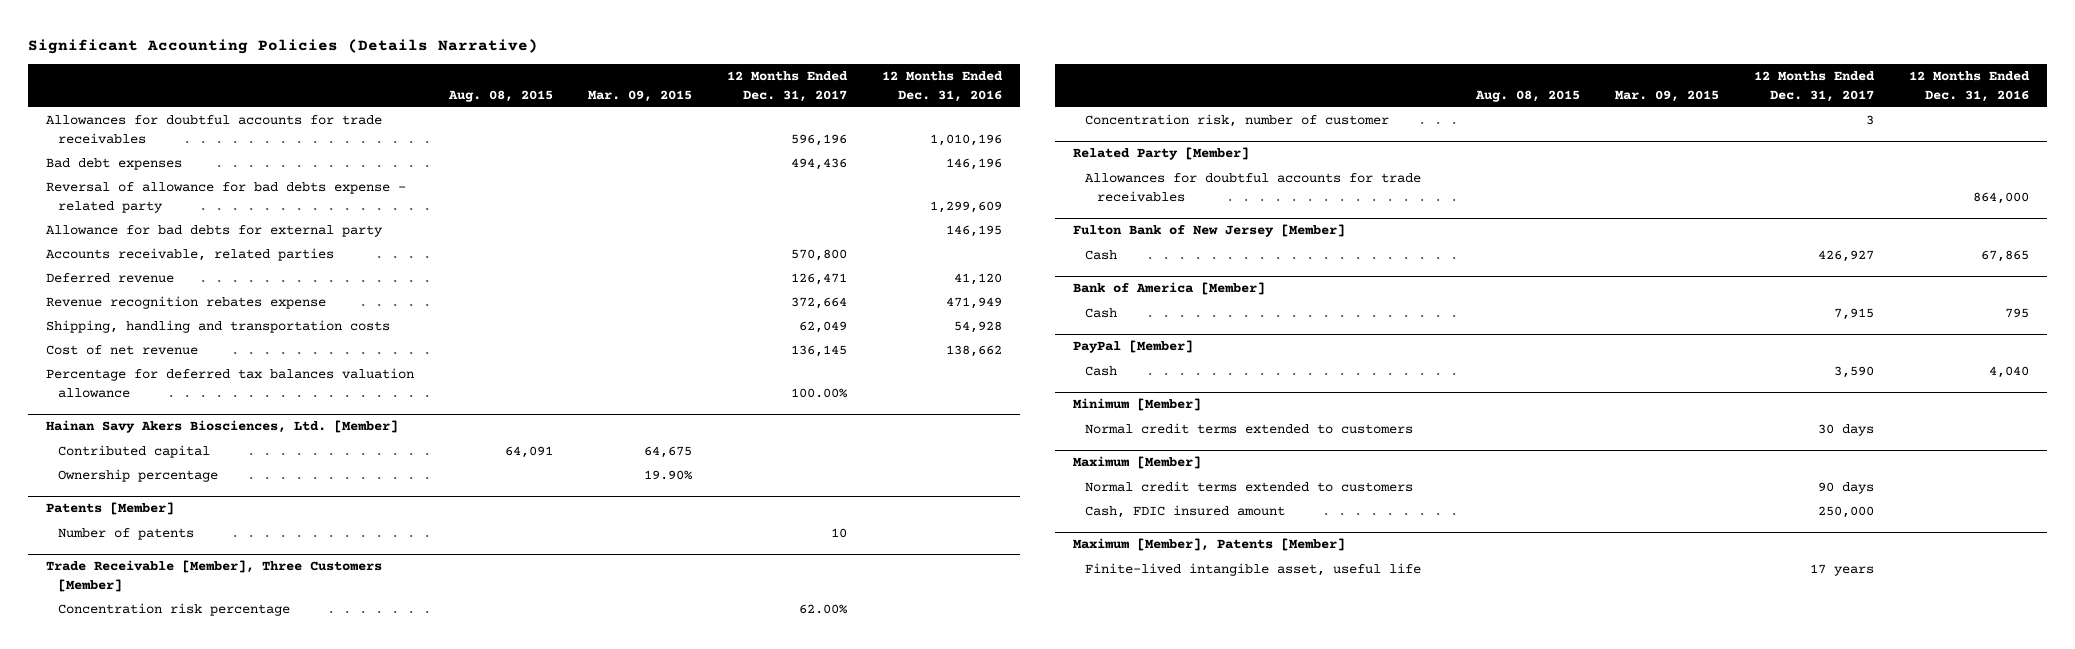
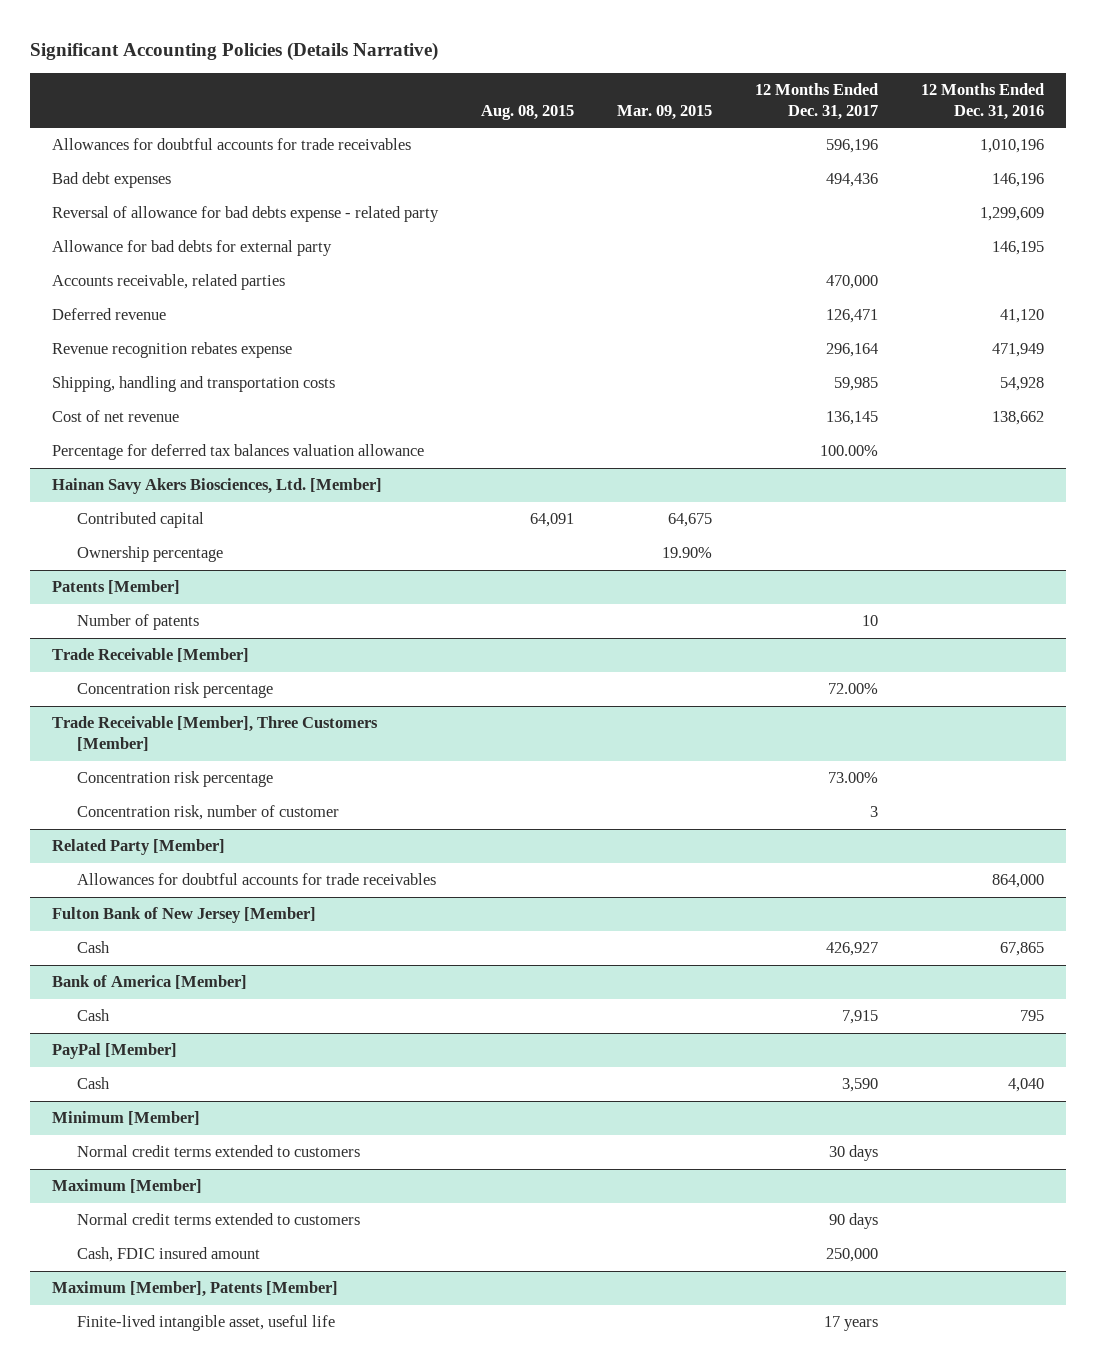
[790,249,847,262] 570,800 -> [826,275,879,290] 470,000
[790,297,847,310] 372,664 -> [826,343,879,358] 296,164
[798,321,847,334] 62,049 -> [834,377,879,392] 59,985
none -> [51,648,249,663] Trade Receivable [Member]
none -> [76,682,273,699] Concentration risk percentage
[798,604,848,615] 62.00% -> [828,772,879,784] 73.00%

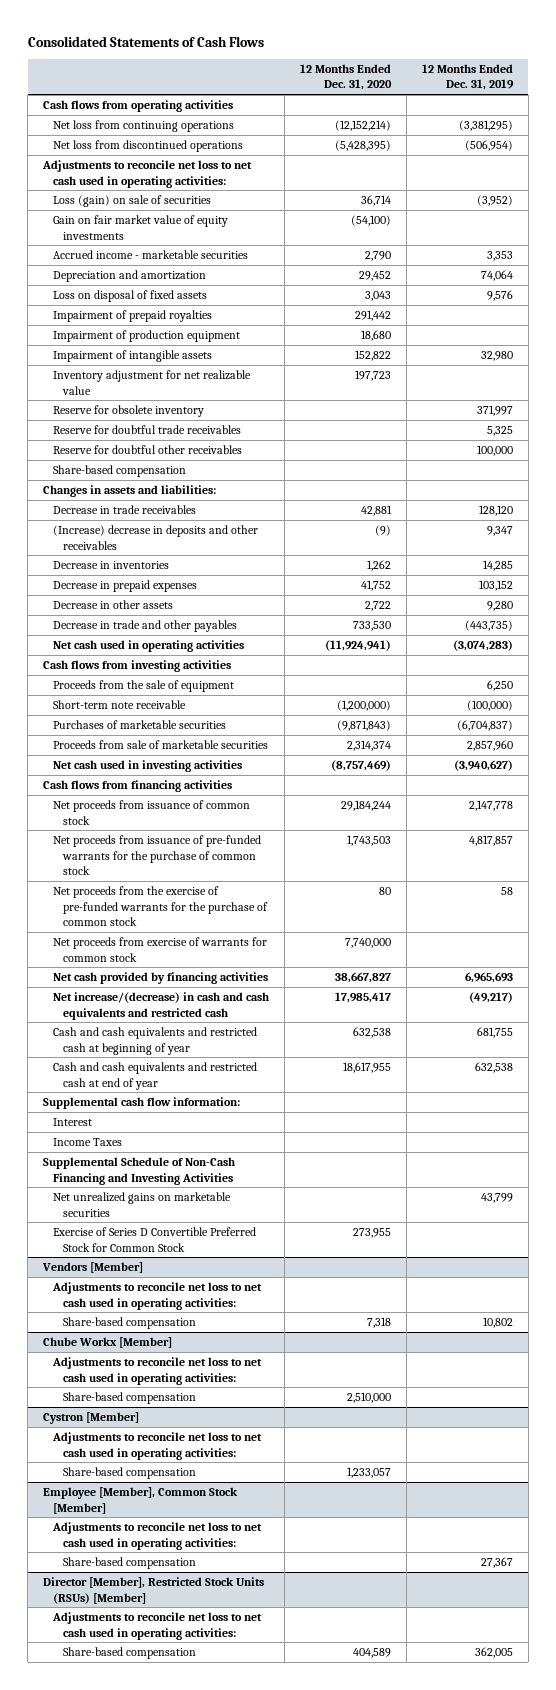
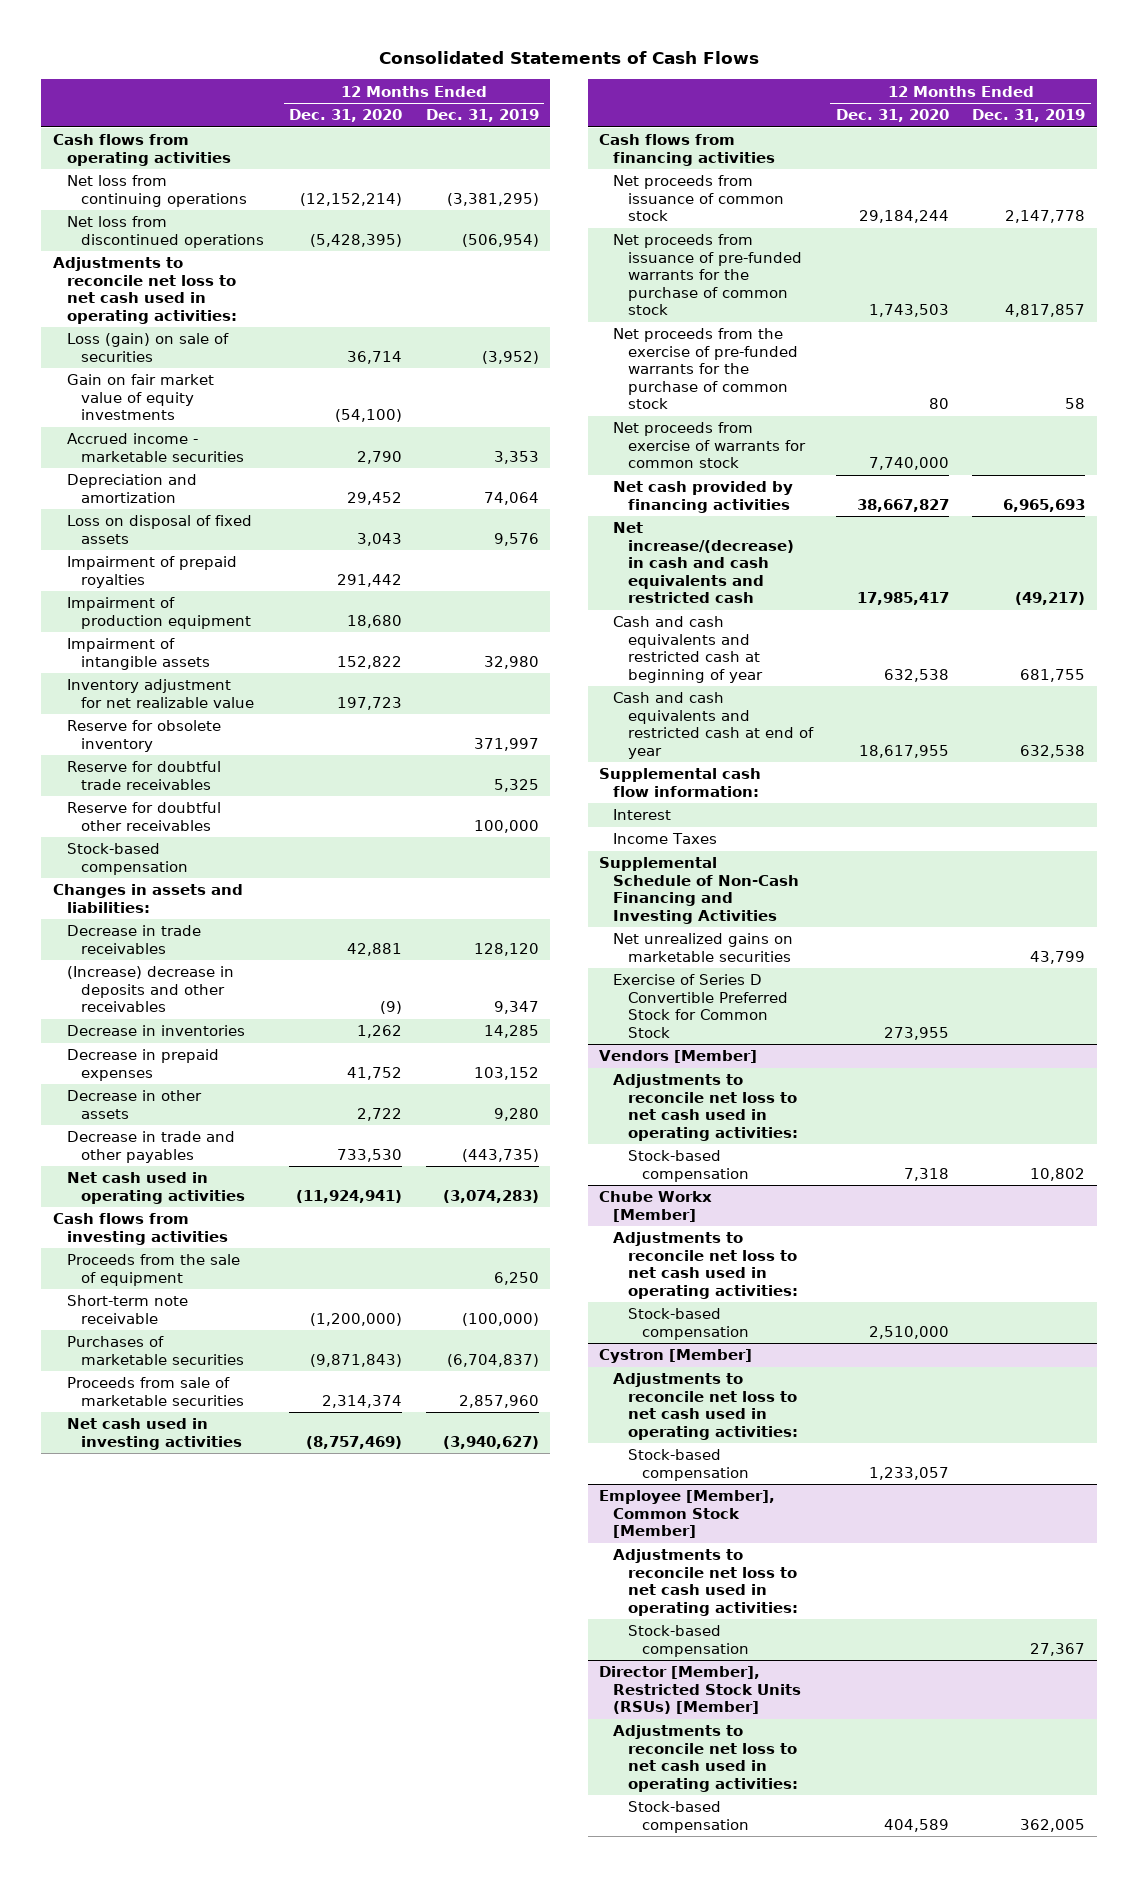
[53,465,187,478] Share-based compensation -> [66,843,189,875] Stock-based compensation
[63,1317,197,1330] Share-based compensation -> [627,1150,750,1182] Stock-based compensation
[63,1392,197,1405] Share-based compensation -> [627,1308,750,1340] Stock-based compensation
[63,1467,197,1480] Share-based compensation -> [627,1449,750,1481] Stock-based compensation
[63,1557,197,1570] Share-based compensation -> [627,1625,750,1657] Stock-based compensation
[63,1647,197,1660] Share-based compensation -> [627,1801,750,1833] Stock-based compensation

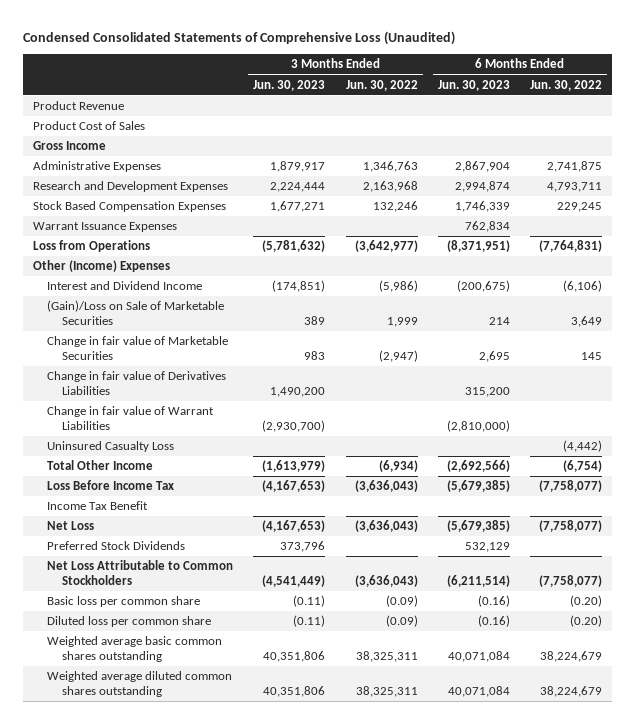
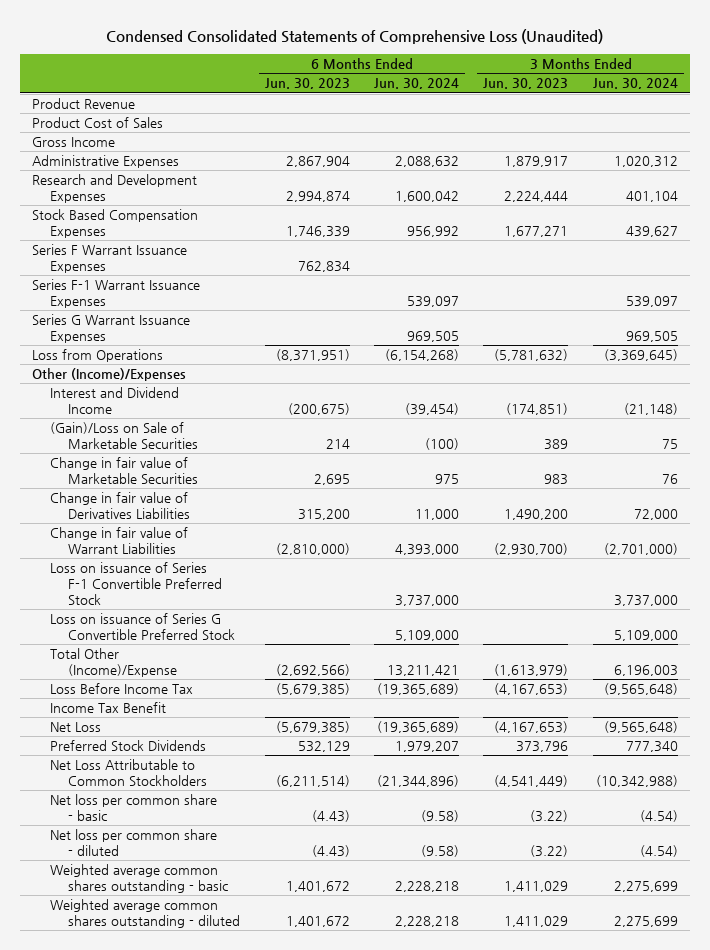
[345,79,418,91] Jun. 30, 2022 -> none
[530,79,603,91] Jun. 30, 2022 -> none
none -> [373,78,459,90] Jun. 30, 2024
none -> [592,78,678,90] Jun. 30, 2024
[32,222,177,233] Warrant Issuance Expenses -> [32,244,188,274] Series F Warrant Issuance Expenses
none -> [32,279,201,309] Series F-1 Warrant Issuance Expenses
none -> [32,314,191,344] Series G Warrant Issuance Expenses
[32,260,170,273] Other (Income) Expenses -> [32,368,187,382] Other (Income)/Expenses
[47,441,175,453] Uninsured Casualty Loss -> none
none -> [50,562,223,606] Loss on issuance of Series F-1 Convertible Preferred Stock
none -> [50,613,236,641] Loss on issuance of Series G Convertible Preferred Stock
[47,460,154,471] Total Other Income -> [50,648,178,678] Total Other (Income)/Expense
[47,596,201,608] Basic loss per common share -> [50,794,218,822] Net loss per common share - basic
[293,595,326,608] (0.11) -> [530,810,569,823] (3.22)
[477,595,510,608] (0.16) -> [311,810,350,823] (4.43)
[47,616,212,628] Diluted loss per common share -> [50,829,218,857] Net loss per common share - diluted
[293,615,326,628] (0.11) -> [530,845,569,858] (3.22)
[477,615,510,628] (0.16) -> [311,845,350,858] (4.43)
[47,636,223,662] Weighted average basic common shares outstanding -> [50,864,229,894] Weighted average common shares outstanding - basic
[263,650,326,662] 40,351,806 -> [504,881,569,893] 1,411,029
[447,650,510,662] 40,071,084 -> [285,881,350,893] 1,401,672
[47,671,233,697] Weighted average diluted common shares outstanding -> [50,899,241,929] Weighted average common shares outstanding - diluted
[263,685,326,697] 40,351,806 -> [504,916,569,928] 1,411,029
[447,685,510,697] 40,071,084 -> [285,916,350,928] 1,401,672

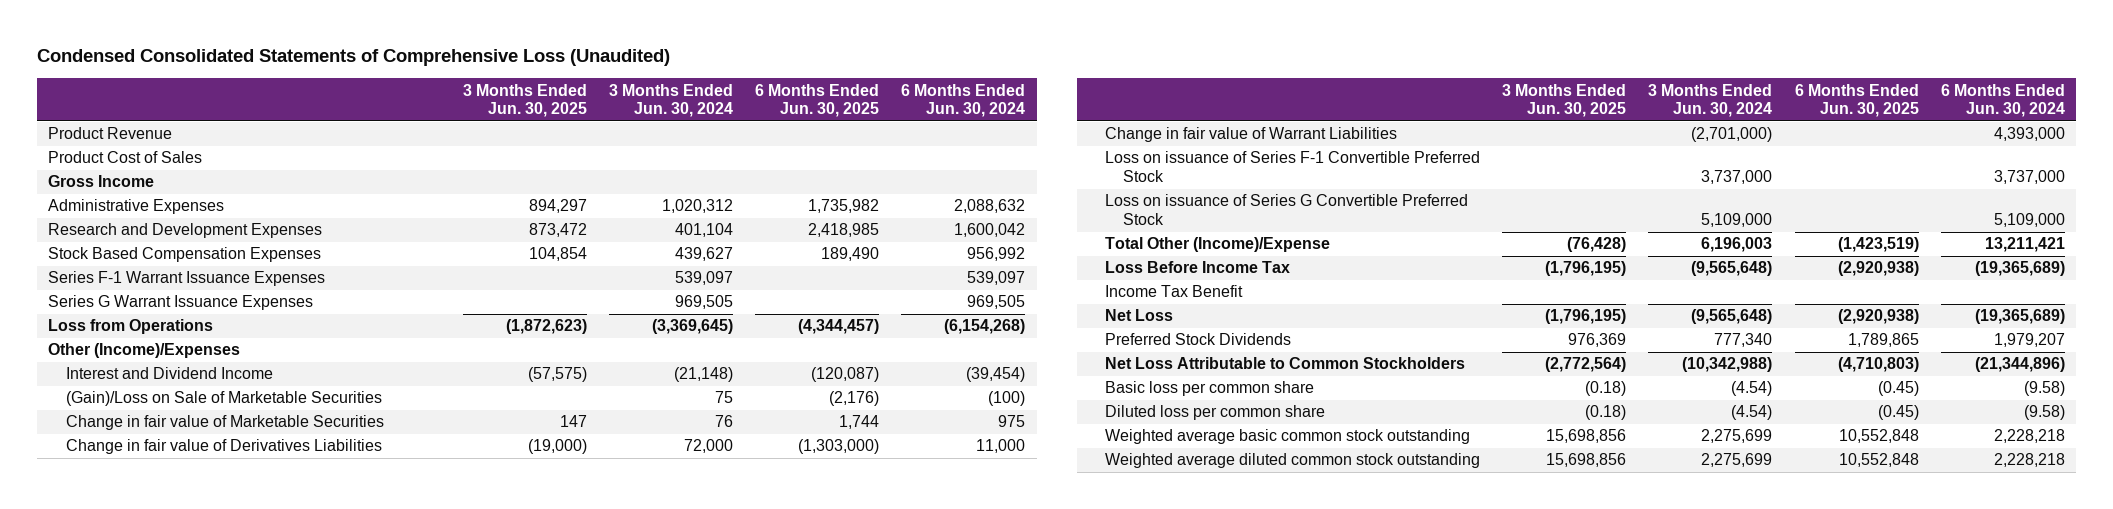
[264,78,350,90] Jun. 30, 2023 -> none
[483,78,569,90] Jun. 30, 2023 -> none
none -> [462,83,587,118] 3 Months Ended Jun. 30, 2025
none -> [755,83,880,118] 6 Months Ended Jun. 30, 2025
[32,244,188,274] Series F Warrant Issuance Expenses -> none
[50,794,218,822] Net loss per common share - basic -> [1105,381,1315,397] Basic loss per common share
[50,829,218,857] Net loss per common share - diluted -> [1105,405,1326,421] Diluted loss per common share
[50,864,229,894] Weighted average common shares outstanding - basic -> [1105,429,1471,445] Weighted average basic common stock outstanding
[50,899,241,929] Weighted average common shares outstanding - diluted -> [1105,453,1481,469] Weighted average diluted common stock outstanding

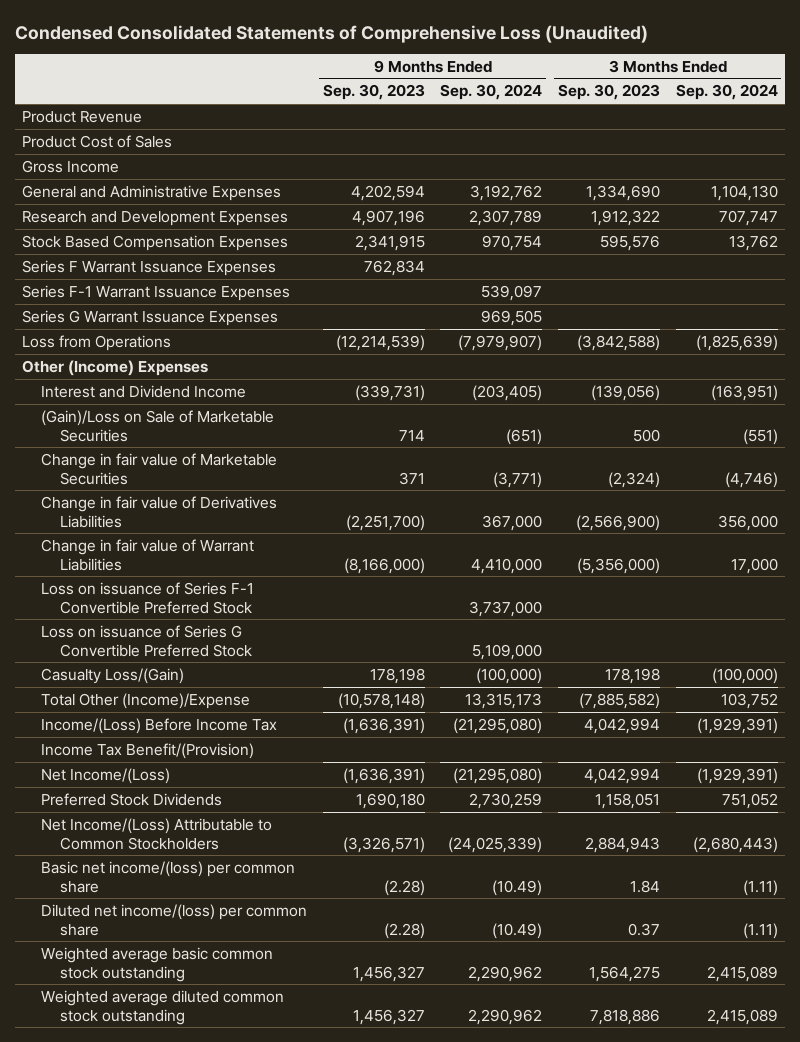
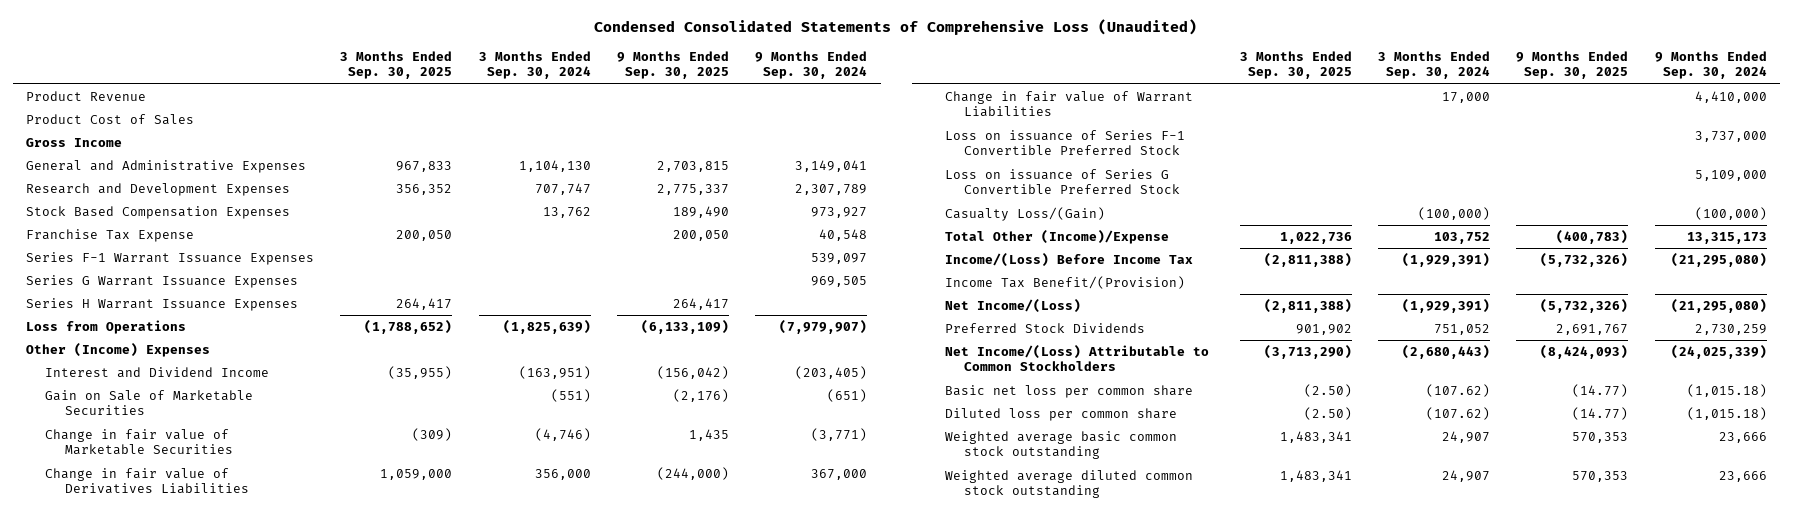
[322,84,425,101] Sep. 30, 2023 -> none
[558,84,661,101] Sep. 30, 2023 -> none
none -> [340,51,453,80] 3 Months Ended Sep. 30, 2025
none -> [617,51,730,80] 9 Months Ended Sep. 30, 2025
[470,184,543,201] 3,192,762 -> [795,160,868,173] 3,149,041
[22,259,277,276] Series F Warrant Issuance Expenses -> none
[482,234,543,251] 970,754 -> [811,207,868,219] 973,927
none -> [25,229,194,243] Franchise Tax Expense
none -> [25,298,298,312] Series H Warrant Issuance Expenses
[41,409,275,442] (Gain)/Loss on Sale of Marketable Securities -> [45,390,254,416] Gain on Sale of Marketable Securities
[41,860,296,893] Basic net income/(loss) per common share -> [944,385,1193,399] Basic net loss per common share
[492,879,543,896] (10.49) -> [1686,384,1767,398] (1,015.18)
[742,879,778,896] (1.11) -> [1426,384,1491,398] (107.62)
[41,903,308,936] Diluted net income/(loss) per common share -> [944,408,1177,422] Diluted loss per common share
[492,922,543,939] (10.49) -> [1686,407,1767,421] (1,015.18)
[742,922,778,939] (1.11) -> [1426,407,1491,421] (107.62)
[468,965,543,982] 2,290,962 -> [1718,432,1767,444] 23,666
[706,965,778,982] 2,415,089 -> [1442,431,1491,444] 24,907
[468,1008,543,1025] 2,290,962 -> [1718,471,1767,483] 23,666
[706,1008,778,1025] 2,415,089 -> [1442,470,1491,483] 24,907

